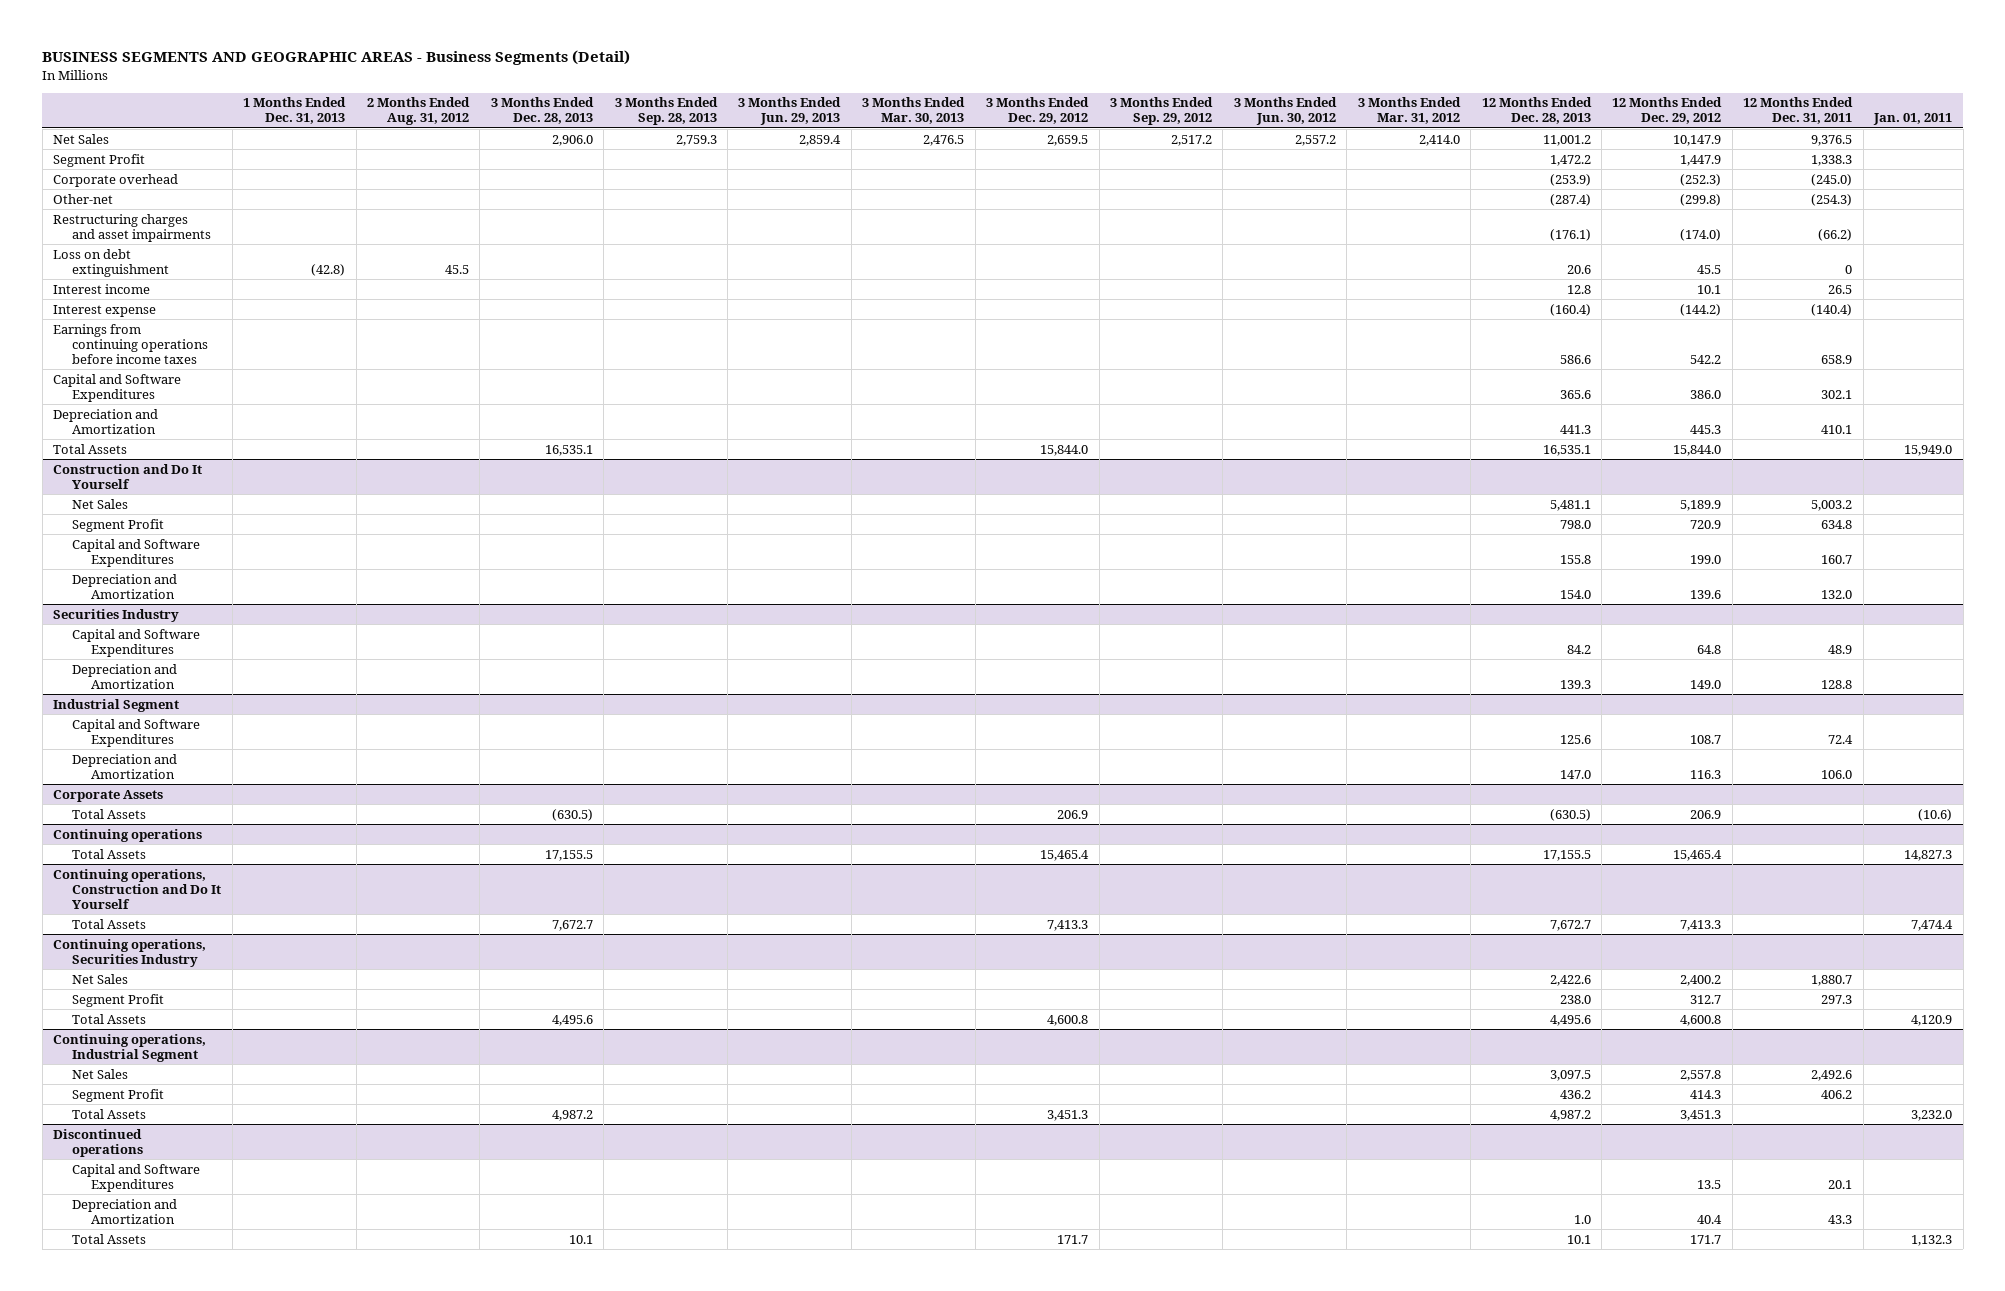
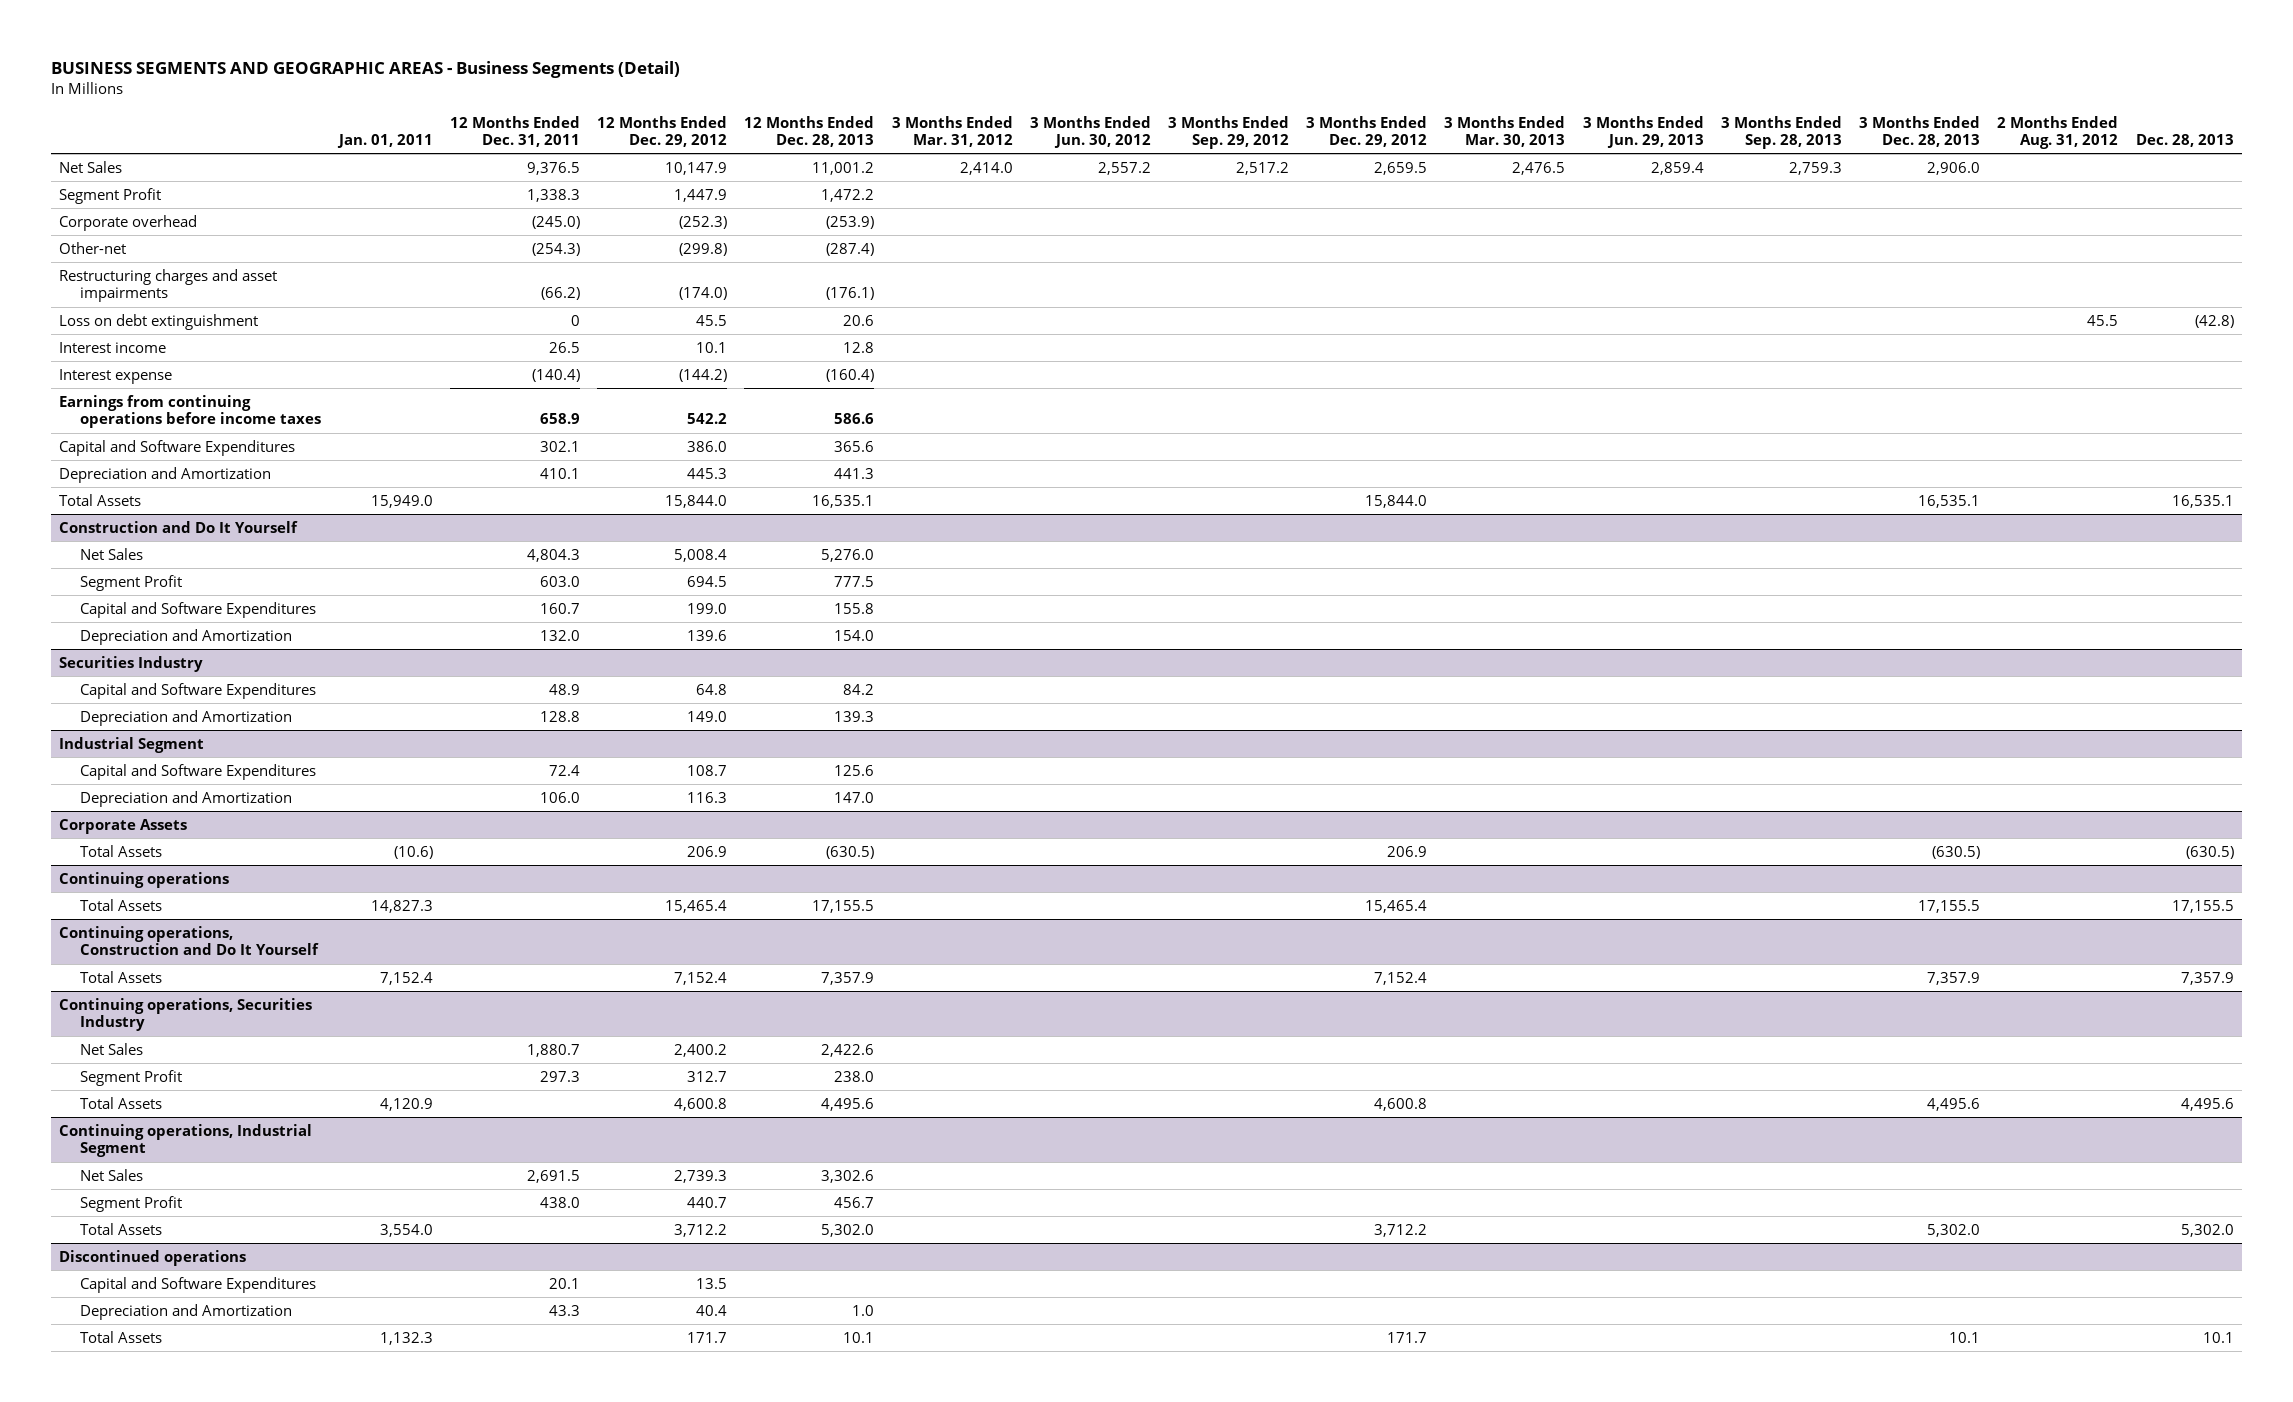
[243,97,347,125] 1 Months Ended Dec. 31, 2013 -> none
none -> [2135,134,2234,148] Dec. 28, 2013
[1549,499,1591,511] 5,481.1 -> [821,548,875,562] 5,276.0
[1680,499,1722,511] 5,189.9 -> [674,548,728,562] 5,008.4
[1811,499,1853,511] 5,003.2 -> [526,548,580,562] 4,804.3
[1559,519,1591,529] 798.0 -> [834,575,875,587] 777.5
[1690,519,1722,529] 720.9 -> [687,575,728,587] 694.5
[1821,519,1853,529] 634.8 -> [539,575,580,587] 603.0
[551,919,593,931] 7,672.7 -> [1927,971,1981,985] 7,357.9
[1047,919,1089,931] 7,413.3 -> [1374,971,1428,985] 7,152.4
[1549,919,1591,931] 7,672.7 -> [821,971,875,985] 7,357.9
[1680,919,1722,931] 7,413.3 -> [674,971,728,985] 7,152.4
[1911,919,1954,931] 7,474.4 -> [379,971,433,985] 7,152.4
[1549,1069,1591,1081] 3,097.5 -> [821,1169,875,1183] 3,302.6
[1680,1069,1722,1081] 2,557.8 -> [674,1169,728,1183] 2,739.3
[1811,1069,1853,1081] 2,492.6 -> [526,1169,580,1183] 2,691.5
[1559,1089,1591,1099] 436.2 -> [834,1196,875,1208] 456.7
[1690,1089,1722,1099] 414.3 -> [687,1196,728,1208] 440.7
[1821,1089,1853,1099] 406.2 -> [539,1196,580,1208] 438.0
[551,1109,593,1121] 4,987.2 -> [1927,1223,1981,1237] 5,302.0
[1047,1109,1089,1121] 3,451.3 -> [1374,1223,1428,1237] 3,712.2
[1549,1109,1591,1121] 4,987.2 -> [821,1223,875,1237] 5,302.0
[1680,1109,1722,1121] 3,451.3 -> [674,1223,728,1237] 3,712.2
[1911,1109,1953,1121] 3,232.0 -> [379,1223,433,1237] 3,554.0

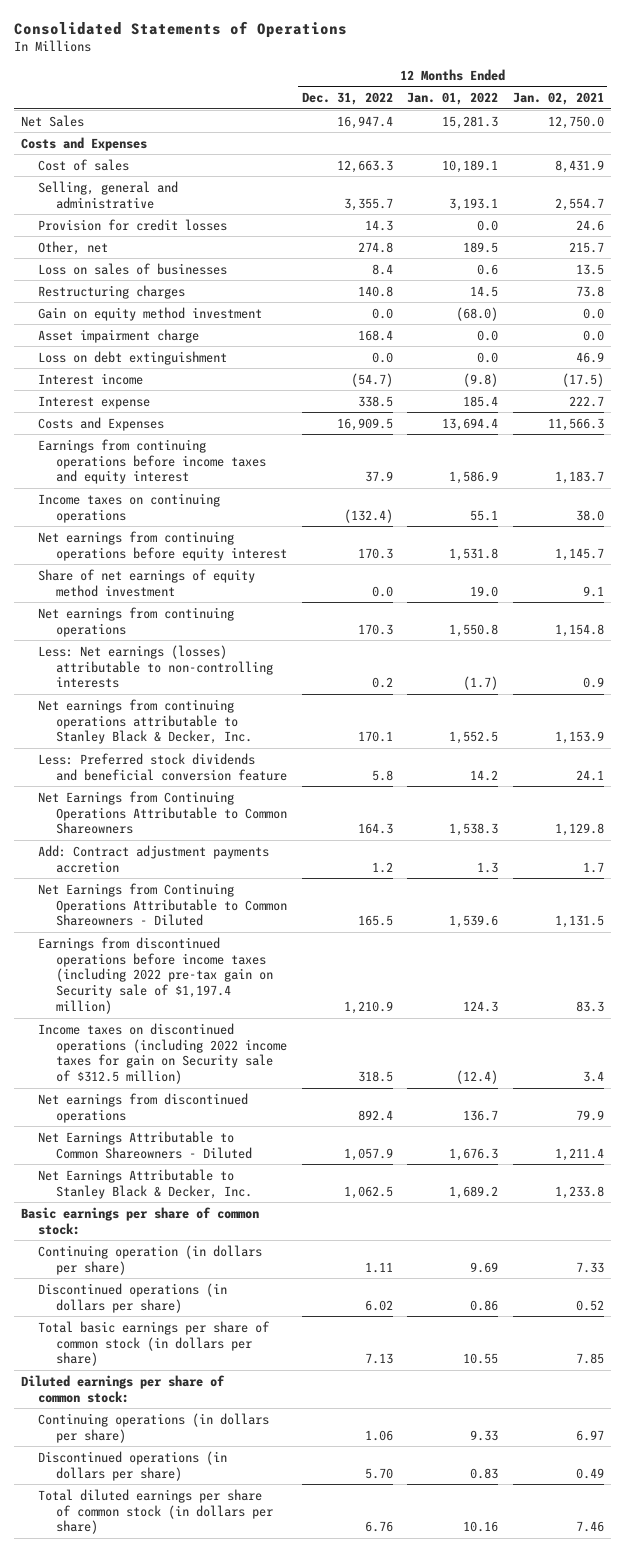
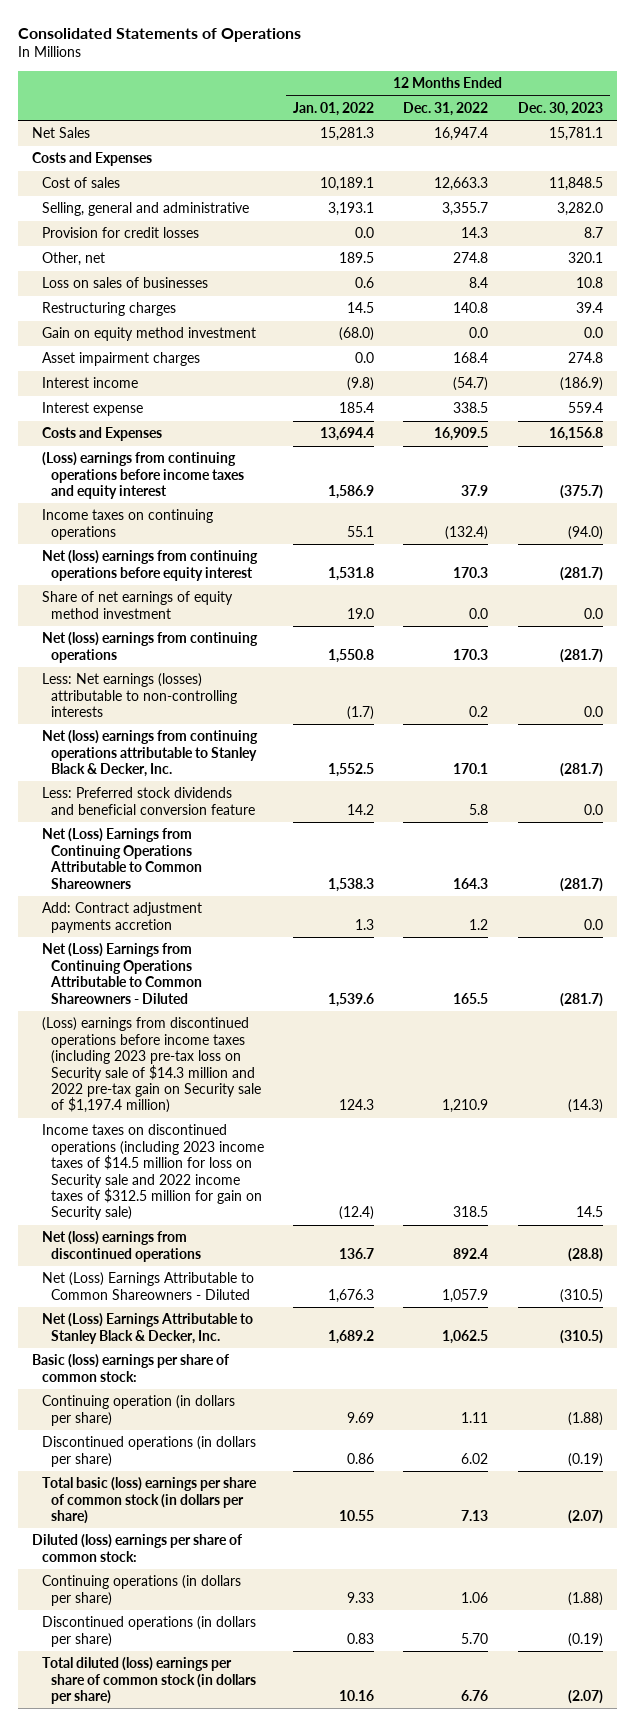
[512,92,604,106] Jan. 02, 2021 -> none
none -> [517,101,603,116] Dec. 30, 2023
[38,350,228,365] Loss on debt extinguishment -> none
[38,328,200,343] Asset impairment charge -> [41,352,200,367] Asset impairment charges
[38,438,267,485] Earnings from continuing operations before income taxes and equity interest -> [41,452,245,500] (Loss) earnings from continuing operations before income taxes and equity interest
[38,530,288,561] Net earnings from continuing operations before equity interest -> [41,550,258,581] Net (loss) earnings from continuing operations before equity interest
[38,606,235,637] Net earnings from continuing operations -> [41,632,258,663] Net (loss) earnings from continuing operations
[38,698,253,745] Net earnings from continuing operations attributable to Stanley Black & Decker, Inc. -> [41,730,258,778] Net (loss) earnings from continuing operations attributable to Stanley Black & Decker, Inc.
[38,790,288,835] Net Earnings from Continuing Operations Attributable to Common Shareowners -> [41,828,203,889] Net (Loss) Earnings from Continuing Operations Attributable to Common Shareowners
[38,882,288,927] Net Earnings from Continuing Operations Attributable to Common Shareowners - Diluted -> [41,943,203,1004] Net (Loss) Earnings from Continuing Operations Attributable to Common Shareowners - Diluted
[38,936,274,1015] Earnings from discontinued operations before income taxes (including 2022 pre-tax gain on Security sale of $1,197.4 million) -> [41,1017,262,1114] (Loss) earnings from discontinued operations before income taxes (including 2023 pre-tax loss on Security sale of $14.3 million and 2022 pre-tax gain on Security sale of $1,197.4 million)
[38,1022,288,1085] Income taxes on discontinued operations (including 2022 income taxes for gain on Security sale of $312.5 million) -> [41,1124,265,1221] Income taxes on discontinued operations (including 2023 income taxes of $14.5 million for loss on Security sale and 2022 income taxes of $312.5 million for gain on Security sale)
[38,1092,249,1123] Net earnings from discontinued operations -> [41,1231,202,1262] Net (loss) earnings from discontinued operations
[38,1130,253,1159] Net Earnings Attributable to Common Shareowners - Diluted -> [41,1272,254,1300] Net (Loss) Earnings Attributable to Common Shareowners - Diluted
[38,1168,253,1199] Net Earnings Attributable to Stanley Black & Decker, Inc. -> [41,1313,253,1344] Net (Loss) Earnings Attributable to Stanley Black & Decker, Inc.
[20,1206,259,1235] Basic earnings per share of common stock: -> [32,1354,230,1382] Basic (loss) earnings per share of common stock:
[38,1320,271,1367] Total basic earnings per share of common stock (in dollars per share) -> [41,1477,257,1525] Total basic (loss) earnings per share of common stock (in dollars per share)
[20,1374,225,1403] Diluted earnings per share of common stock: -> [32,1534,243,1562] Diluted (loss) earnings per share of common stock:
[38,1488,274,1535] Total diluted earnings per share of common stock (in dollars per share) -> [41,1657,257,1705] Total diluted (loss) earnings per share of common stock (in dollars per share)

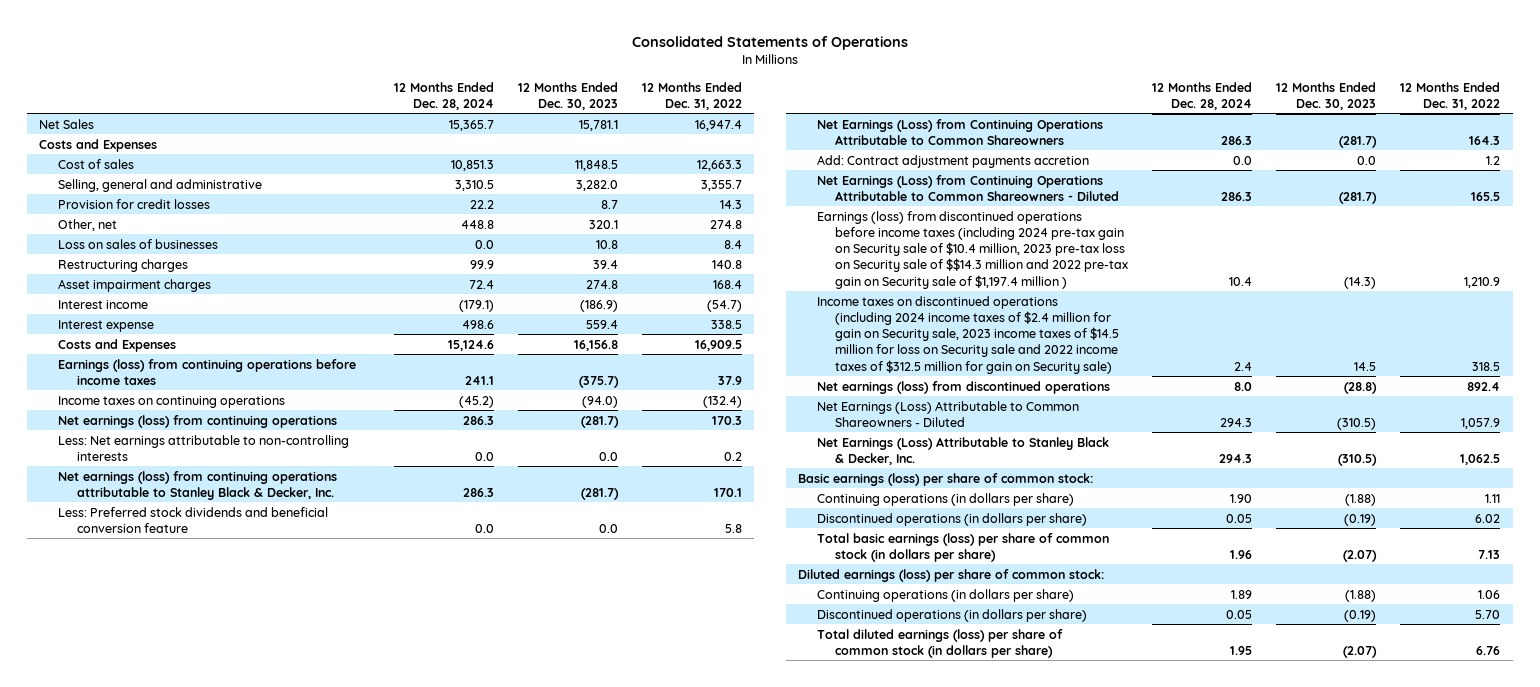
[293,101,375,116] Jan. 01, 2022 -> none
none -> [393,81,494,110] 12 Months Ended Dec. 28, 2024
[41,327,256,342] Gain on equity method investment -> none
[41,452,245,500] (Loss) earnings from continuing operations before income taxes and equity interest -> [58,358,357,385] Earnings (loss) from continuing operations before income taxes
[41,550,258,581] Net (loss) earnings from continuing operations before equity interest -> none
[41,591,233,619] Share of net earnings of equity method investment -> none
[41,632,258,663] Net (loss) earnings from continuing operations -> [58,414,338,428] Net earnings (loss) from continuing operations
[41,673,238,718] Less: Net earnings (losses) attributable to non-controlling interests -> [58,434,350,461] Less: Net earnings attributable to non-controlling interests
[41,730,258,778] Net (loss) earnings from continuing operations attributable to Stanley Black & Decker, Inc. -> [58,470,338,500] Net earnings (loss) from continuing operations attributable to Stanley Black & Decker, Inc.
[41,828,203,889] Net (Loss) Earnings from Continuing Operations Attributable to Common Shareowners -> [816,118,1103,145] Net Earnings (Loss) from Continuing Operations Attributable to Common Shareowners
[41,943,203,1004] Net (Loss) Earnings from Continuing Operations Attributable to Common Shareowners - Diluted -> [816,174,1120,201] Net Earnings (Loss) from Continuing Operations Attributable to Common Shareowners - Diluted
[41,1017,262,1114] (Loss) earnings from discontinued operations before income taxes (including 2023 pre-tax loss on Security sale of $14.3 million and 2022 pre-tax gain on Security sale of $1,197.4 million) -> [816,210,1129,289] Earnings (loss) from discontinued operations before income taxes (including 2024 pre-tax gain on Security sale of $10.4 million, 2023 pre-tax loss on Security sale of $$14.3 million and 2022 pre-tax gain on Security sale of $1,197.4 million )
[41,1124,265,1221] Income taxes on discontinued operations (including 2023 income taxes of $14.5 million for loss on Security sale and 2022 income taxes of $312.5 million for gain on Security sale) -> [816,295,1120,374] Income taxes on discontinued operations (including 2024 income taxes of $2.4 million for gain on Security sale, 2023 income taxes of $14.5 million for loss on Security sale and 2022 income taxes of $312.5 million for gain on Security sale)
[41,1231,202,1262] Net (loss) earnings from discontinued operations -> [816,380,1110,394] Net earnings (loss) from discontinued operations
[41,1272,254,1300] Net (Loss) Earnings Attributable to Common Shareowners - Diluted -> [816,400,1079,427] Net Earnings (Loss) Attributable to Common Shareowners - Diluted
[41,1313,253,1344] Net (Loss) Earnings Attributable to Stanley Black & Decker, Inc. -> [816,436,1109,465] Net Earnings (Loss) Attributable to Stanley Black & Decker, Inc.
[32,1354,230,1382] Basic (loss) earnings per share of common stock: -> [797,472,1093,486] Basic earnings (loss) per share of common stock:
[41,1395,235,1426] Continuing operation (in dollars per share) -> [816,492,1074,506] Continuing operations (in dollars per share)
[41,1477,257,1525] Total basic (loss) earnings per share of common stock (in dollars per share) -> [816,532,1109,562] Total basic earnings (loss) per share of common stock (in dollars per share)
[32,1534,243,1562] Diluted (loss) earnings per share of common stock: -> [797,568,1104,582] Diluted earnings (loss) per share of common stock:
[41,1657,257,1705] Total diluted (loss) earnings per share of common stock (in dollars per share) -> [816,628,1063,658] Total diluted earnings (loss) per share of common stock (in dollars per share)

